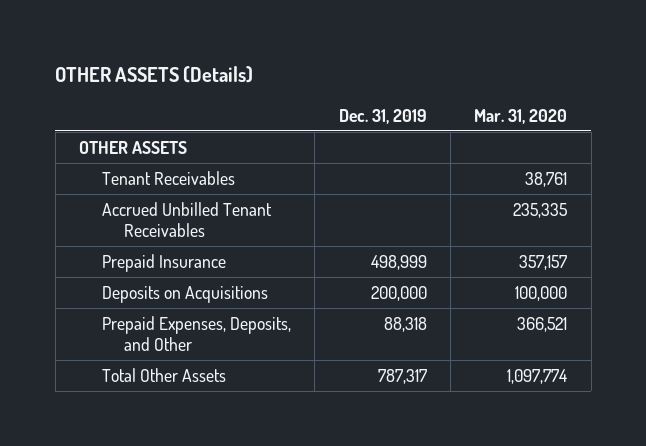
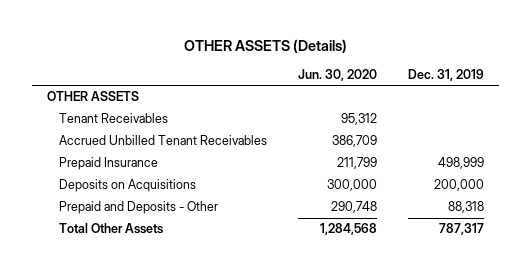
[474,108,568,124] Mar. 31, 2020 -> none
none -> [297,69,377,82] Jun. 30, 2020
[101,315,291,351] Prepaid Expenses, Deposits, and Other -> [58,201,218,215] Prepaid and Deposits - Other

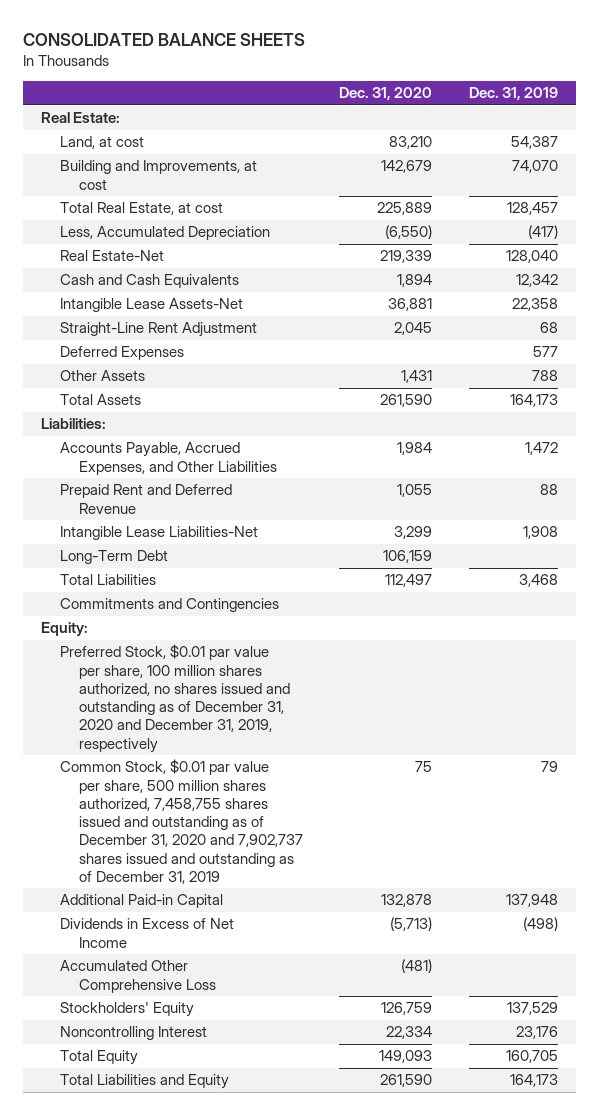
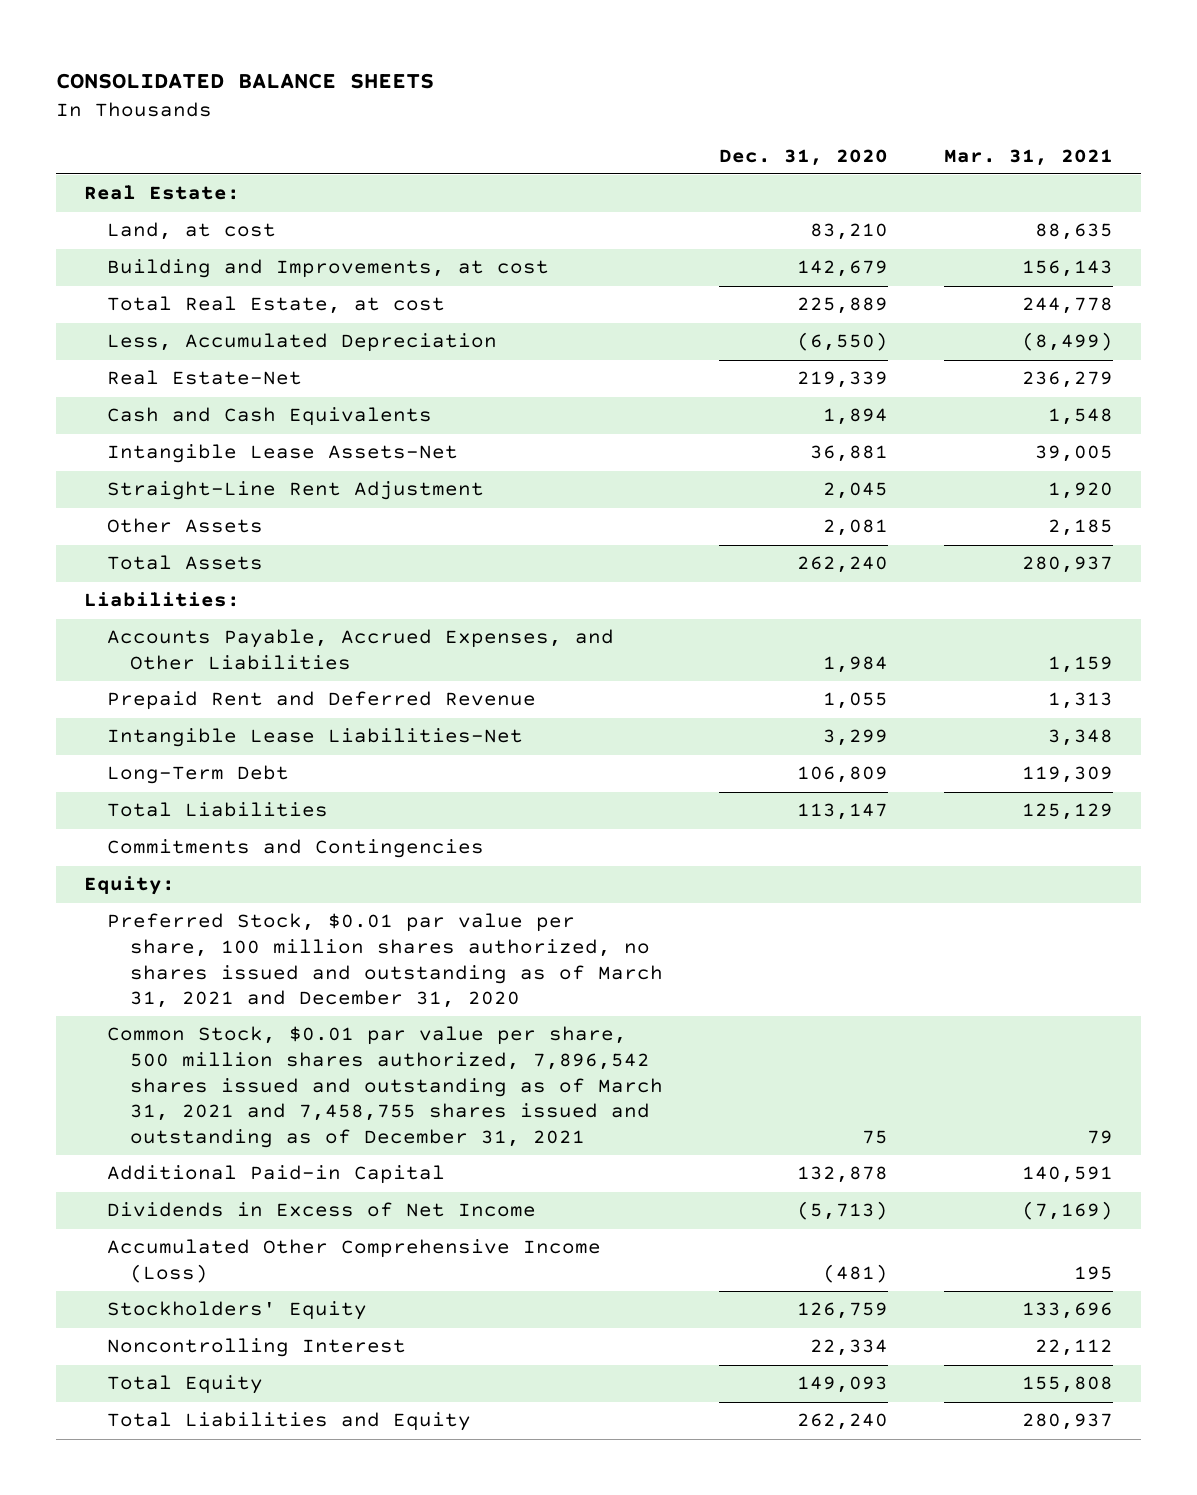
[468,87,558,101] Dec. 31, 2019 -> none
none -> [944,148,1114,166] Mar. 31, 2021
[59,346,184,361] Deferred Expenses -> none
[401,370,433,384] 1,431 -> [822,519,888,537] 2,081
[380,394,433,408] 261,590 -> [796,556,888,574] 262,240
[383,550,433,564] 106,159 -> [796,766,888,784] 106,809
[385,574,433,588] 112,497 -> [796,803,888,821] 113,147
[59,644,290,753] Preferred Stock, $0.01 par value per share, 100 million shares authorized, no shares issued and outstanding as of December 31, 2020 and December 31, 2019, respectively -> [106,913,663,1009] Preferred Stock, $0.01 par value per share, 100 million shares authorized, no shares issued and outstanding as of March 31, 2021 and December 31, 2020
[59,759,303,885] Common Stock, $0.01 par value per share, 500 million shares authorized, 7,458,755 shares issued and outstanding as of December 31, 2020 and 7,902,737 shares issued and outstanding as of December 31, 2019 -> [106,1026,663,1148] Common Stock, $0.01 par value per share, 500 million shares authorized, 7,896,542 shares issued and outstanding as of March 31, 2021 and 7,458,755 shares issued and outstanding as of December 31, 2021
[59,960,216,993] Accumulated Other Comprehensive Loss -> [106,1239,601,1283] Accumulated Other Comprehensive Income (Loss)
[380,1074,433,1088] 261,590 -> [796,1413,888,1431] 262,240

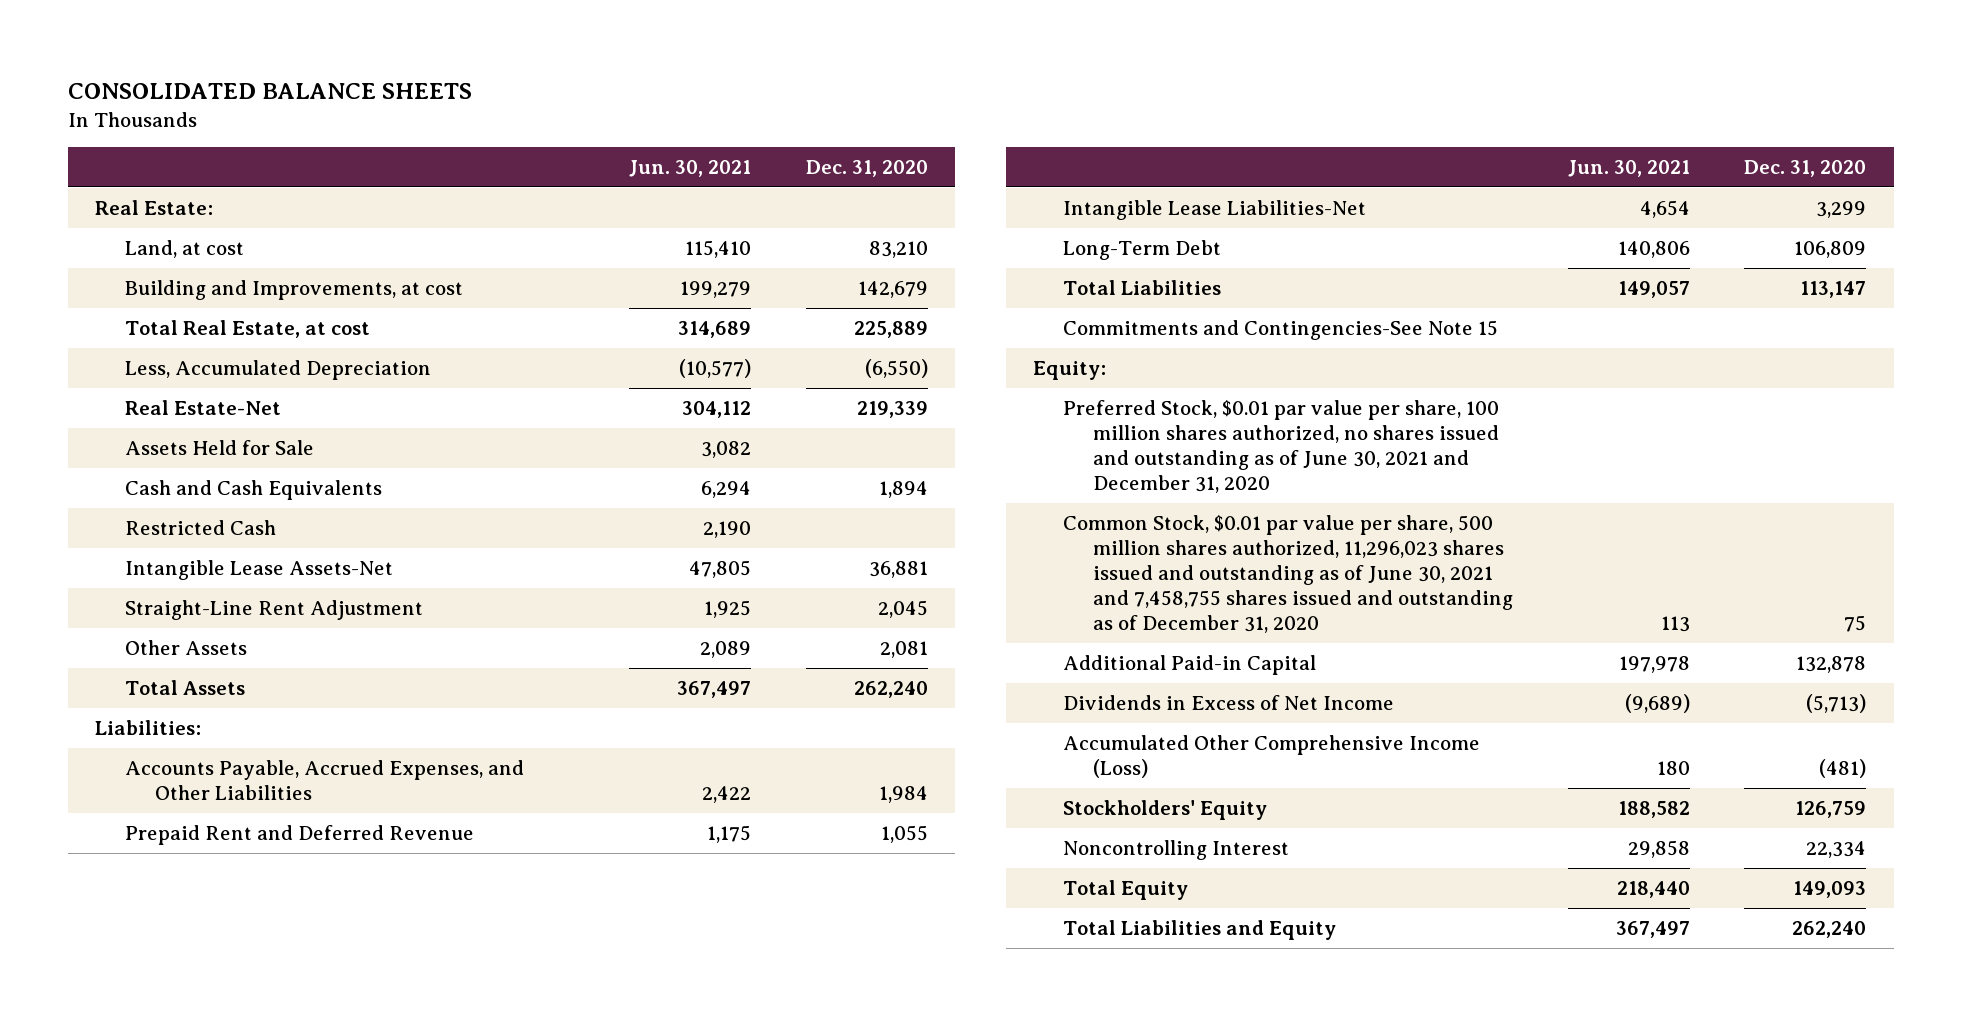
[944,148,1114,166] Mar. 31, 2021 -> none
none -> [629,159,752,177] Jun. 30, 2021
none -> [125,440,315,456] Assets Held for Sale
none -> [125,520,277,536] Restricted Cash
[106,839,484,859] Commitments and Contingencies -> [1063,320,1499,341] Commitments and Contingencies-See Note 15
[106,913,663,1009] Preferred Stock, $0.01 par value per share, 100 million shares authorized, no shares issued and outstanding as of March 31, 2021 and December 31, 2020 -> [1063,400,1500,493] Preferred Stock, $0.01 par value per share, 100 million shares authorized, no shares issued and outstanding as of June 30, 2021 and December 31, 2020
[106,1026,663,1148] Common Stock, $0.01 par value per share, 500 million shares authorized, 7,896,542 shares issued and outstanding as of March 31, 2021 and 7,458,755 shares issued and outstanding as of December 31, 2021 -> [1063,515,1514,633] Common Stock, $0.01 par value per share, 500 million shares authorized, 11,296,023 shares issued and outstanding as of June 30, 2021 and 7,458,755 shares issued and outstanding as of December 31, 2020

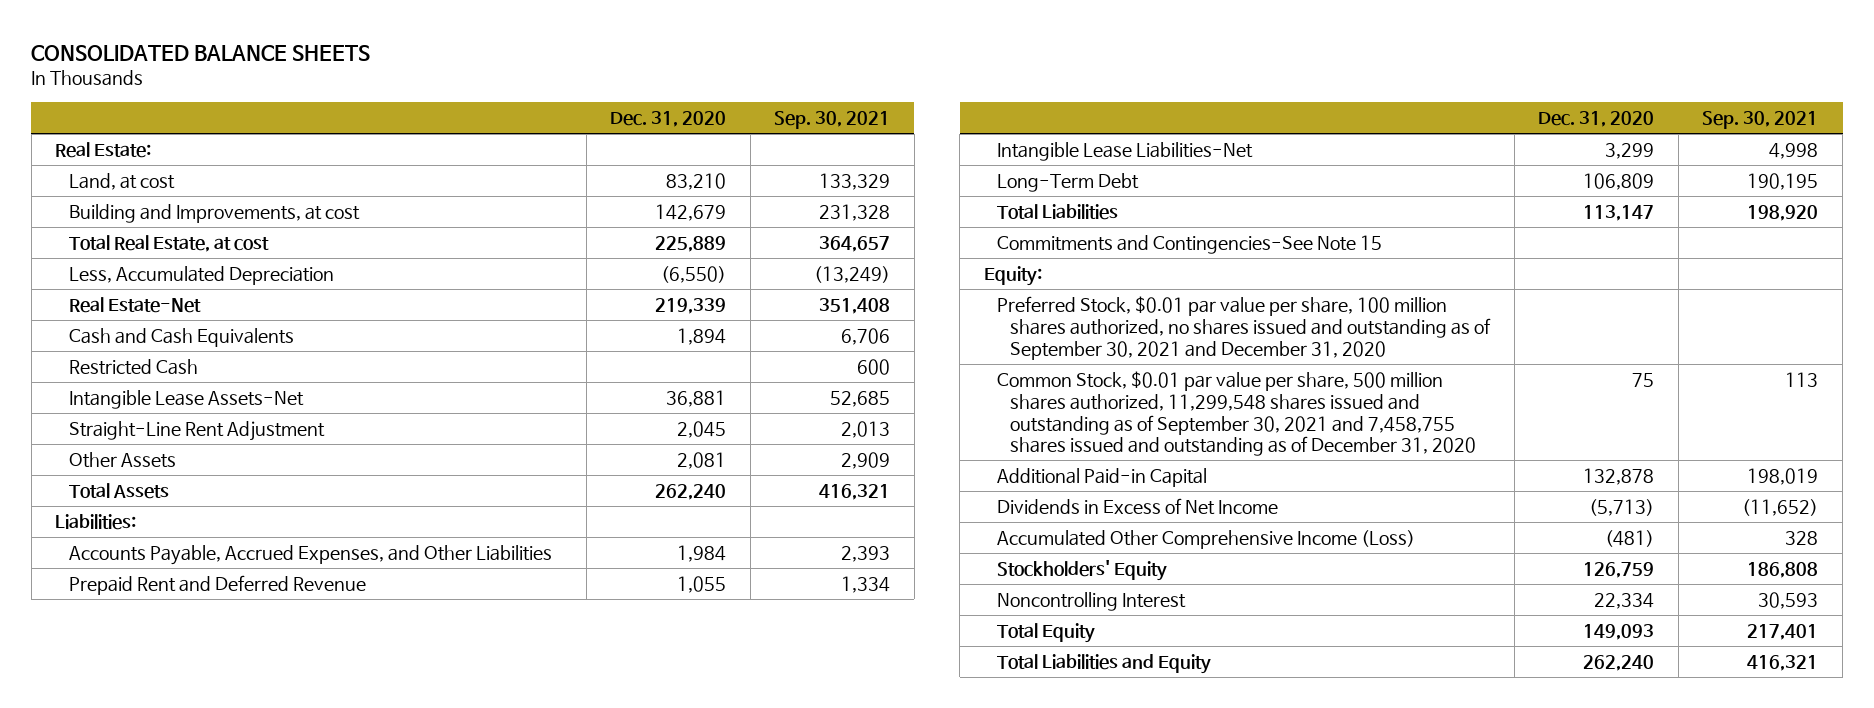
[629,159,752,177] Jun. 30, 2021 -> none
none -> [774,111,891,130] Sep. 30, 2021
[125,440,315,456] Assets Held for Sale -> none
[1063,400,1500,493] Preferred Stock, $0.01 par value per share, 100 million shares authorized, no shares issued and outstanding as of June 30, 2021 and December 31, 2020 -> [997,296,1492,360] Preferred Stock, $0.01 par value per share, 100 million shares authorized, no shares issued and outstanding as of September 30, 2021 and December 31, 2020
[1063,515,1514,633] Common Stock, $0.01 par value per share, 500 million shares authorized, 11,296,023 shares issued and outstanding as of June 30, 2021 and 7,458,755 shares issued and outstanding as of December 31, 2020 -> [997,371,1477,457] Common Stock, $0.01 par value per share, 500 million shares authorized, 11,299,548 shares issued and outstanding as of September 30, 2021 and 7,458,755 shares issued and outstanding as of December 31, 2020

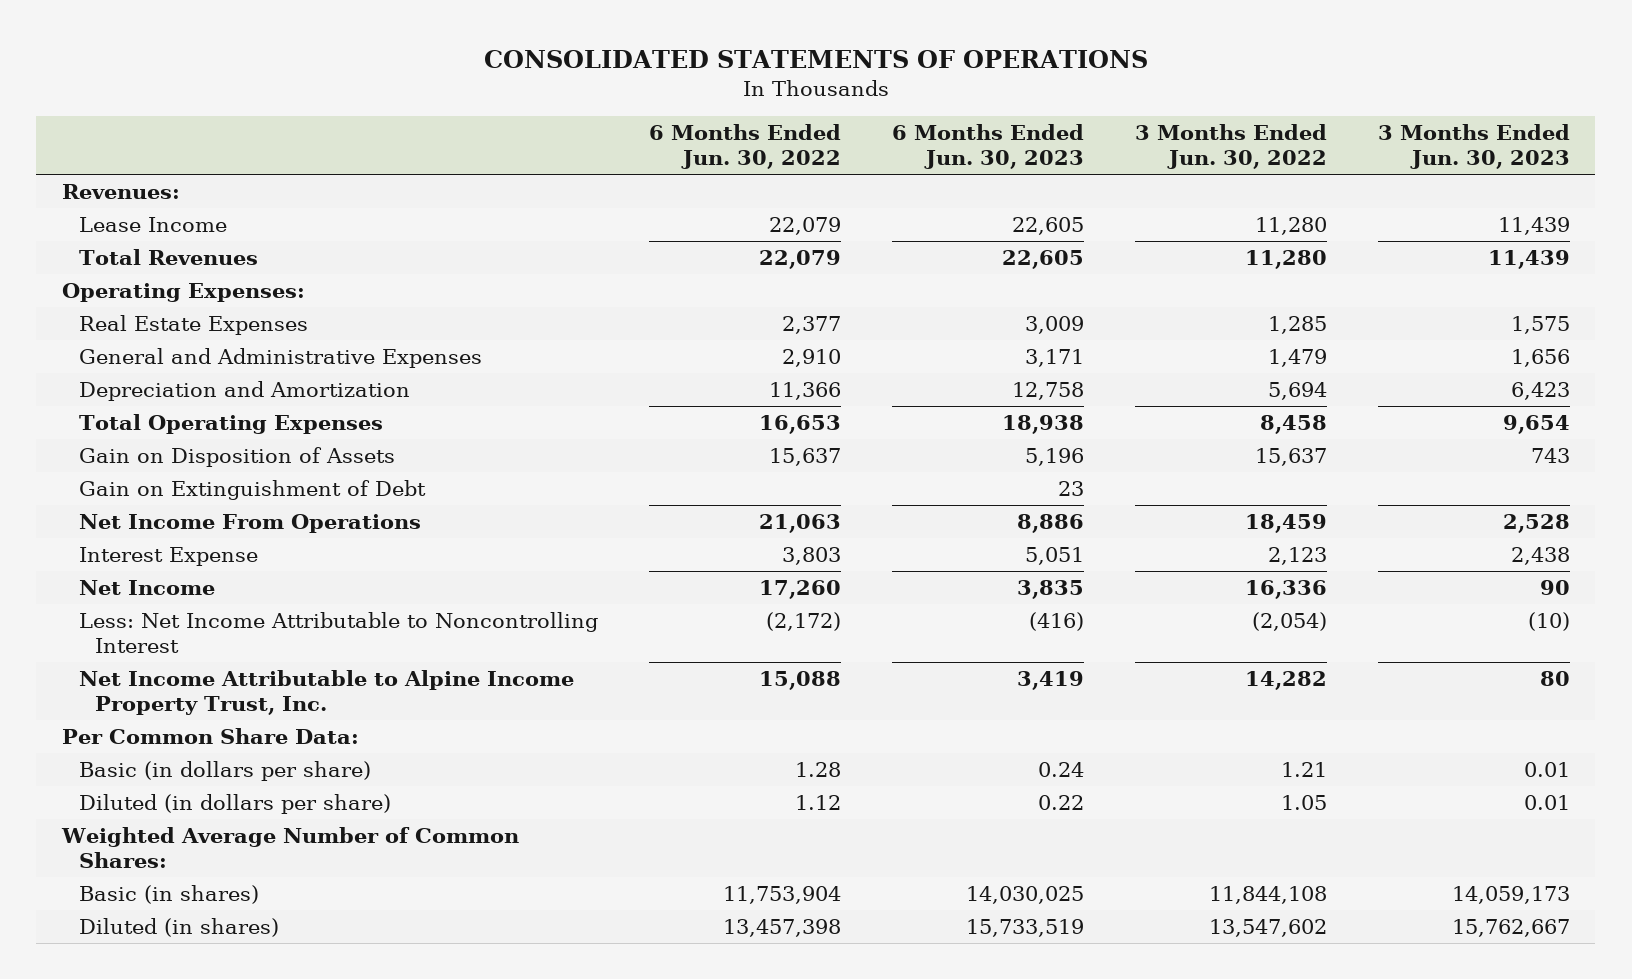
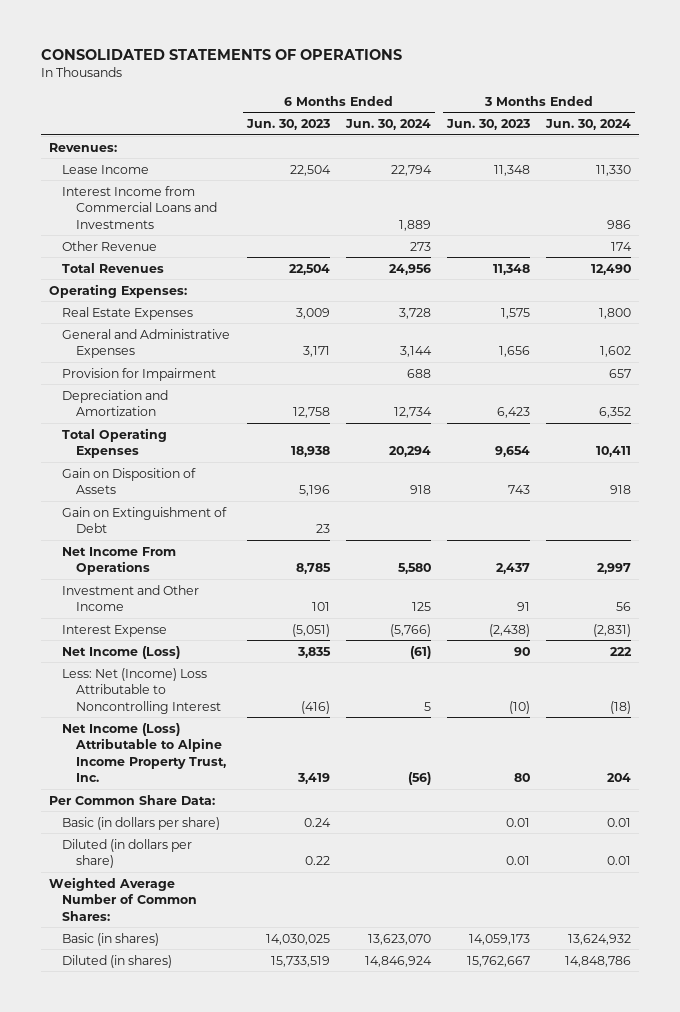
[648,124,841,170] 6 Months Ended Jun. 30, 2022 -> none
[1134,124,1327,170] 3 Months Ended Jun. 30, 2022 -> none
none -> [344,118,431,130] Jun. 30, 2024
none -> [545,118,632,130] Jun. 30, 2024
[1011,217,1084,236] 22,605 -> [289,164,331,176] 22,504
[1497,217,1570,236] 11,439 -> [494,164,531,176] 11,348
none -> [62,185,218,229] Interest Income from Commercial Loans and Investments
none -> [62,240,158,251] Other Revenue
[1001,250,1084,270] 22,605 -> [288,263,330,275] 22,504
[1487,250,1570,270] 11,439 -> [493,263,531,275] 11,348
none -> [62,367,217,381] Provision for Impairment
[1016,514,1084,534] 8,886 -> [295,563,331,575] 8,785
[1502,514,1570,534] 2,528 -> [496,563,531,575] 2,437
none -> [62,584,200,612] Investment and Other Income
[1024,547,1084,566] 5,051 -> [291,623,330,637] (5,051)
[1510,547,1570,566] 2,438 -> [489,623,531,637] (2,438)
[78,580,215,596] Net Income -> [62,645,181,659] Net Income (Loss)
[78,612,598,653] Less: Net Income Attributable to Noncontrolling Interest -> [62,667,222,714] Less: Net (Income) Loss Attributable to Noncontrolling Interest
[78,670,574,715] Net Income Attributable to Alpine Income Property Trust, Inc. -> [62,722,227,782] Net Income (Loss) Attributable to Alpine Income Property Trust, Inc.

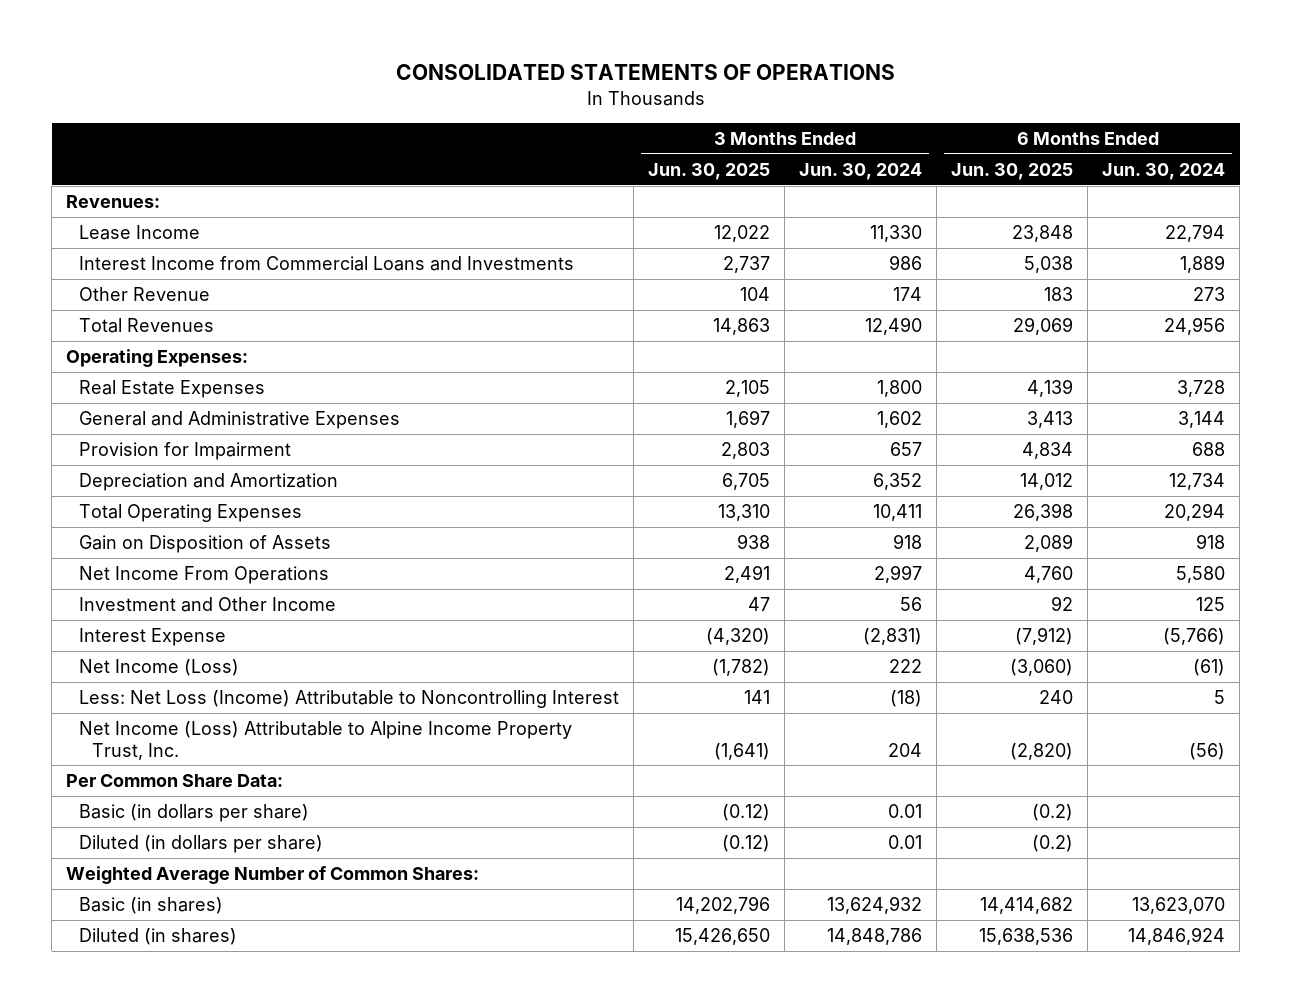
[245,118,330,130] Jun. 30, 2023 -> none
[446,118,531,130] Jun. 30, 2023 -> none
none -> [648,163,771,181] Jun. 30, 2025
none -> [951,163,1074,181] Jun. 30, 2025
[62,506,228,534] Gain on Extinguishment of Debt -> none
[62,667,222,714] Less: Net (Income) Loss Attributable to Noncontrolling Interest -> [79,690,620,709] Less: Net Loss (Income) Attributable to Noncontrolling Interest

